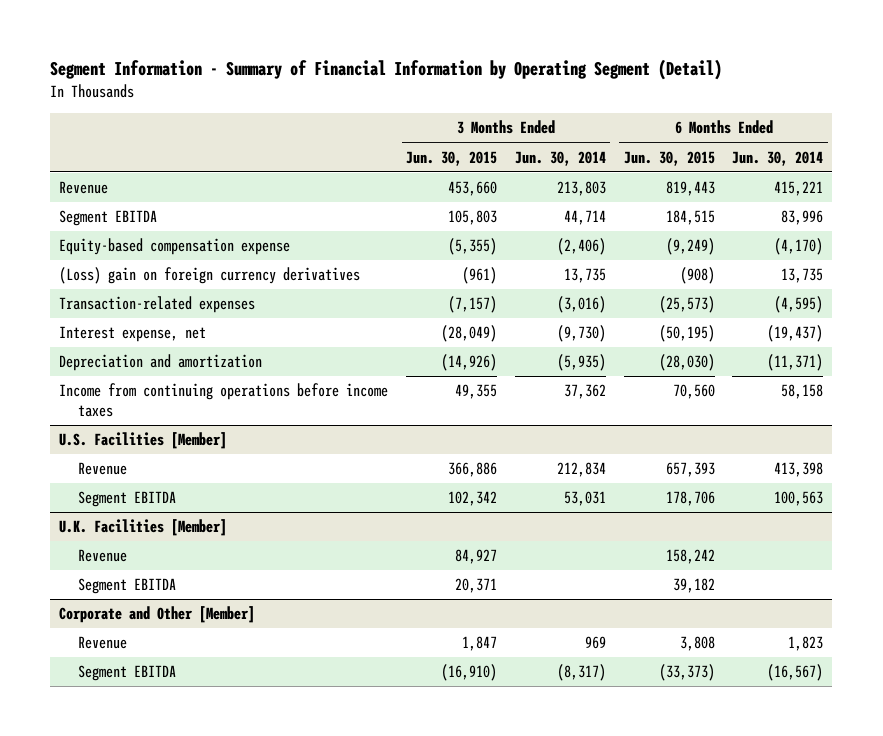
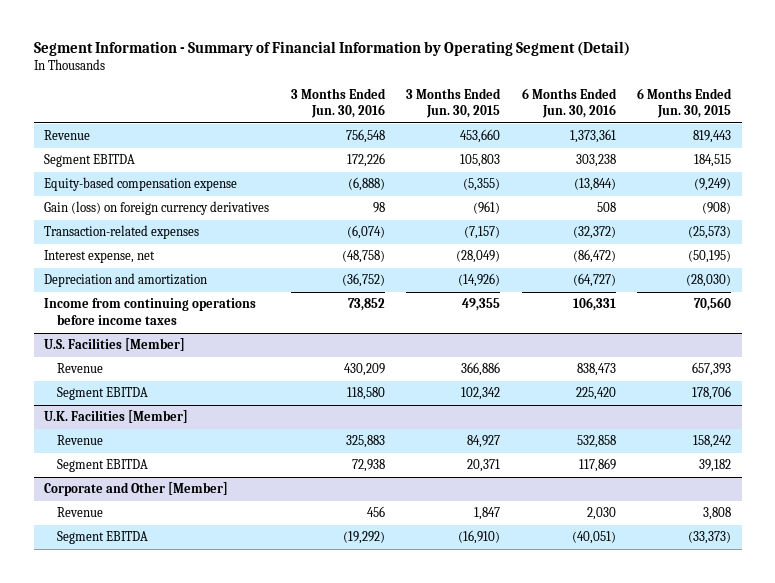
[514,150,606,166] Jun. 30, 2014 -> none
[732,150,824,166] Jun. 30, 2014 -> none
none -> [290,87,386,119] 3 Months Ended Jun. 30, 2016
none -> [521,87,617,119] 6 Months Ended Jun. 30, 2016
[59,267,361,285] (Loss) gain on foreign currency derivatives -> [44,201,270,216] Gain (loss) on foreign currency derivatives

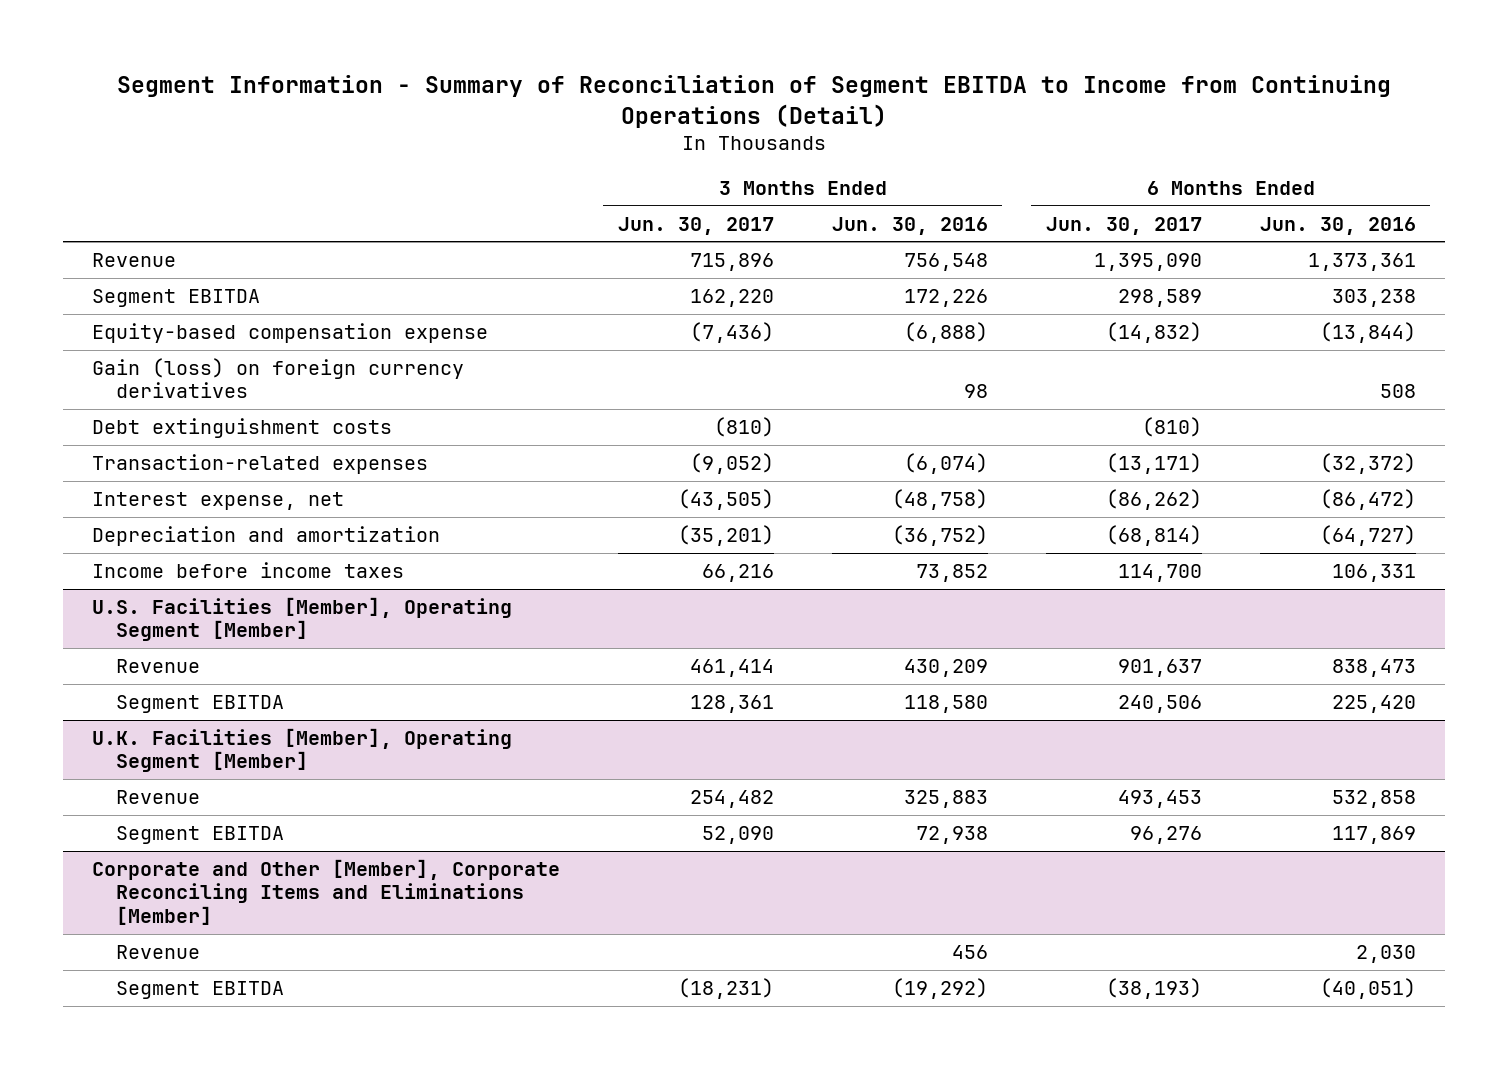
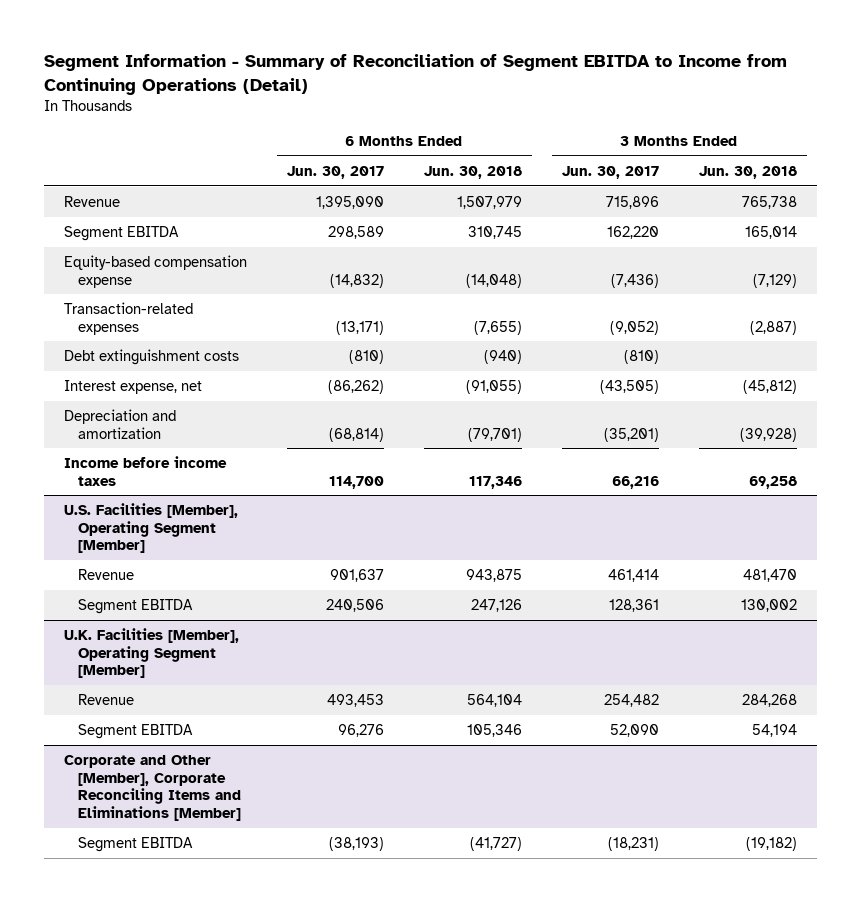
[831,216,988,235] Jun. 30, 2016 -> none
[1259,216,1416,235] Jun. 30, 2016 -> none
none -> [423,165,522,179] Jun. 30, 2018
none -> [698,165,797,179] Jun. 30, 2018
[91,358,464,399] Gain (loss) on foreign currency derivatives -> none
[91,418,392,439] Debt extinguishment costs -> [63,348,239,365] Debt extinguishment costs
[115,945,200,960] Revenue -> none

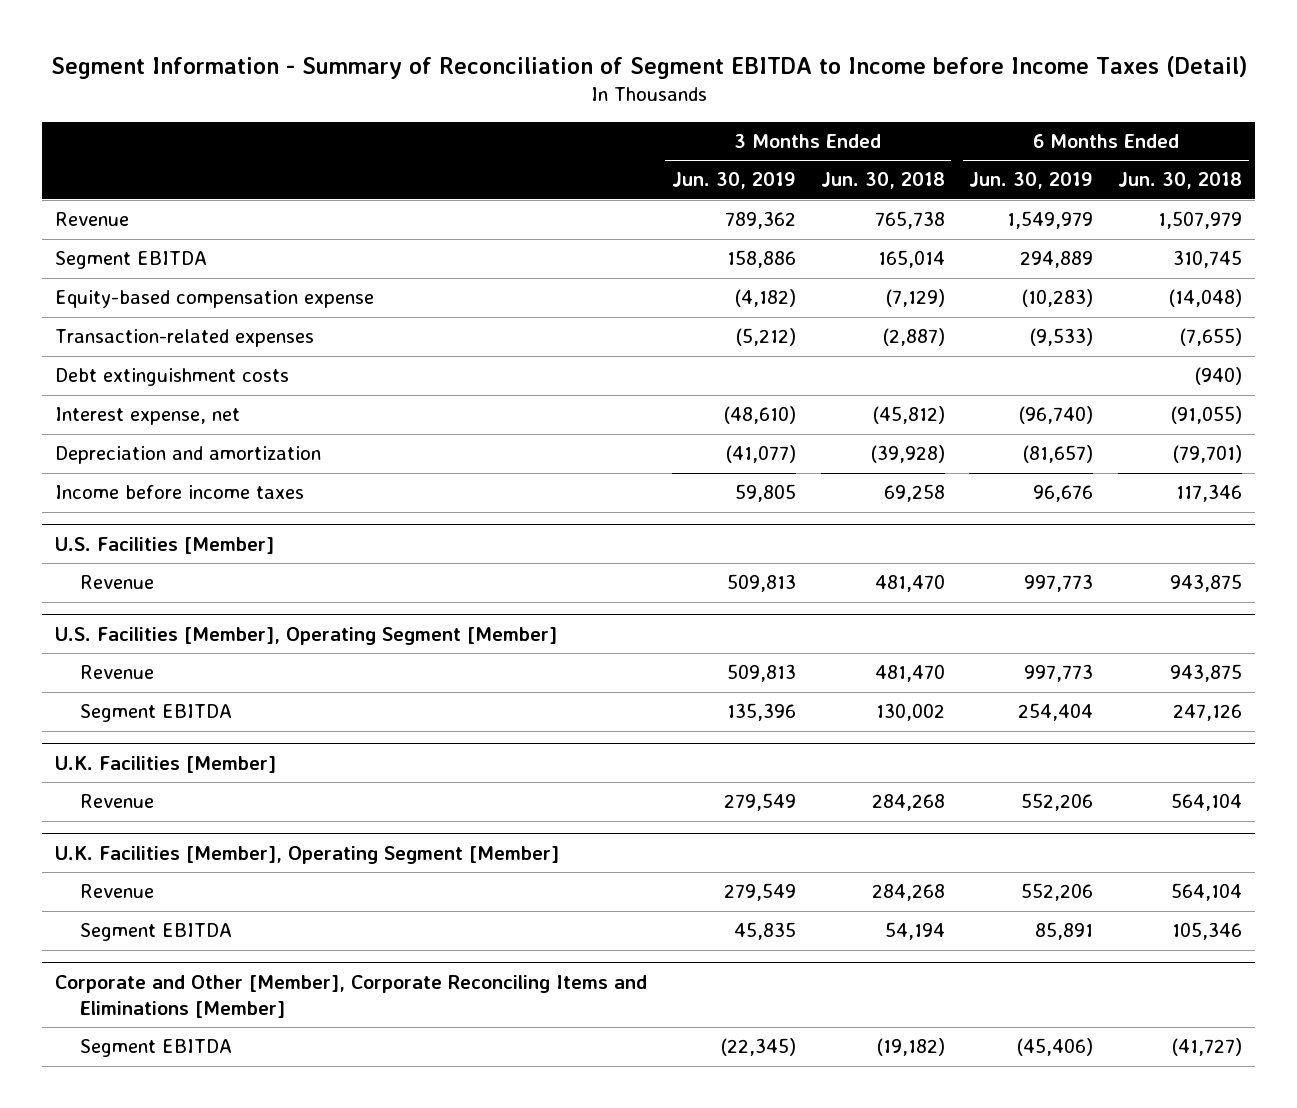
[43,54,787,95] Segment Information - Summary of Reconciliation of Segment EBITDA to Income from Continuing Operations (Detail) -> [50,55,1247,79] Segment Information - Summary of Reconciliation of Segment EBITDA to Income before Income Taxes (Detail)
[286,165,384,179] Jun. 30, 2017 -> none
[561,165,659,179] Jun. 30, 2017 -> none
none -> [671,172,796,190] Jun. 30, 2019
none -> [969,172,1094,190] Jun. 30, 2019
none -> [54,537,274,555] U.S. Facilities [Member]
none -> [80,575,155,590] Revenue
none -> [54,756,276,774] U.K. Facilities [Member]
none -> [80,794,155,809] Revenue

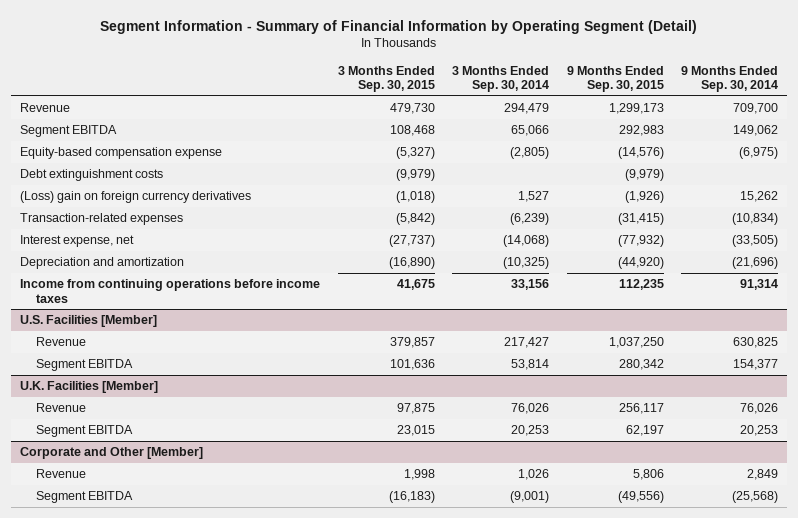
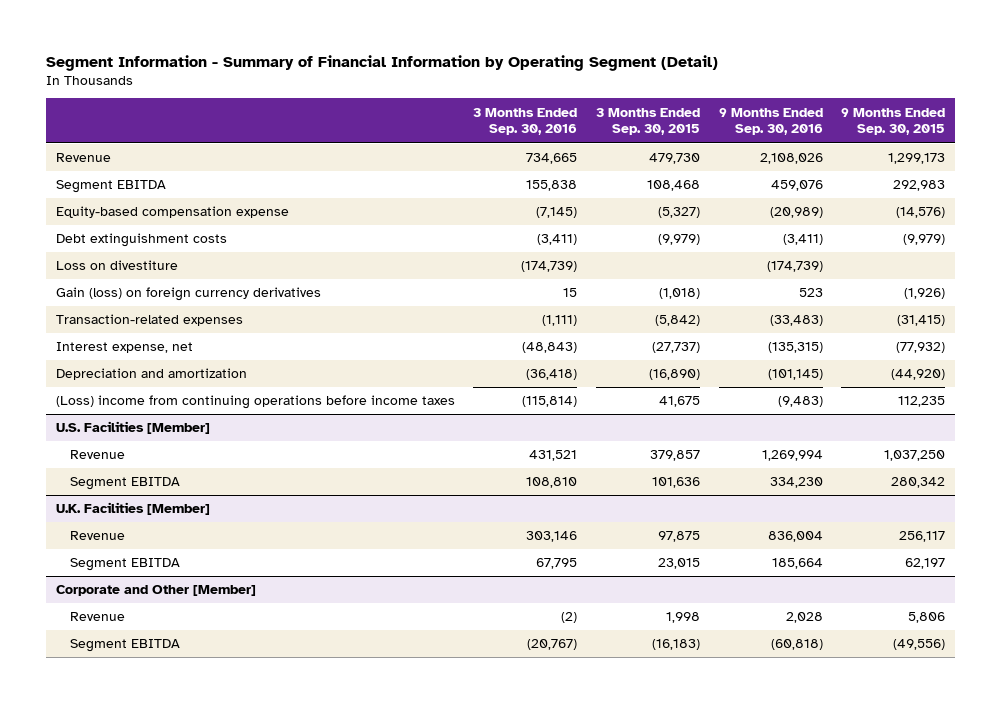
[452,65,550,93] 3 Months Ended Sep. 30, 2014 -> none
[681,65,779,93] 9 Months Ended Sep. 30, 2014 -> none
none -> [473,107,578,136] 3 Months Ended Sep. 30, 2016
none -> [718,107,823,136] 9 Months Ended Sep. 30, 2016
none -> [55,260,178,271] Loss on divestiture
[20,191,252,204] (Loss) gain on foreign currency derivatives -> [55,287,321,302] Gain (loss) on foreign currency derivatives
[20,279,321,303] Income from continuing operations before income taxes -> [55,395,455,410] (Loss) income from continuing operations before income taxes

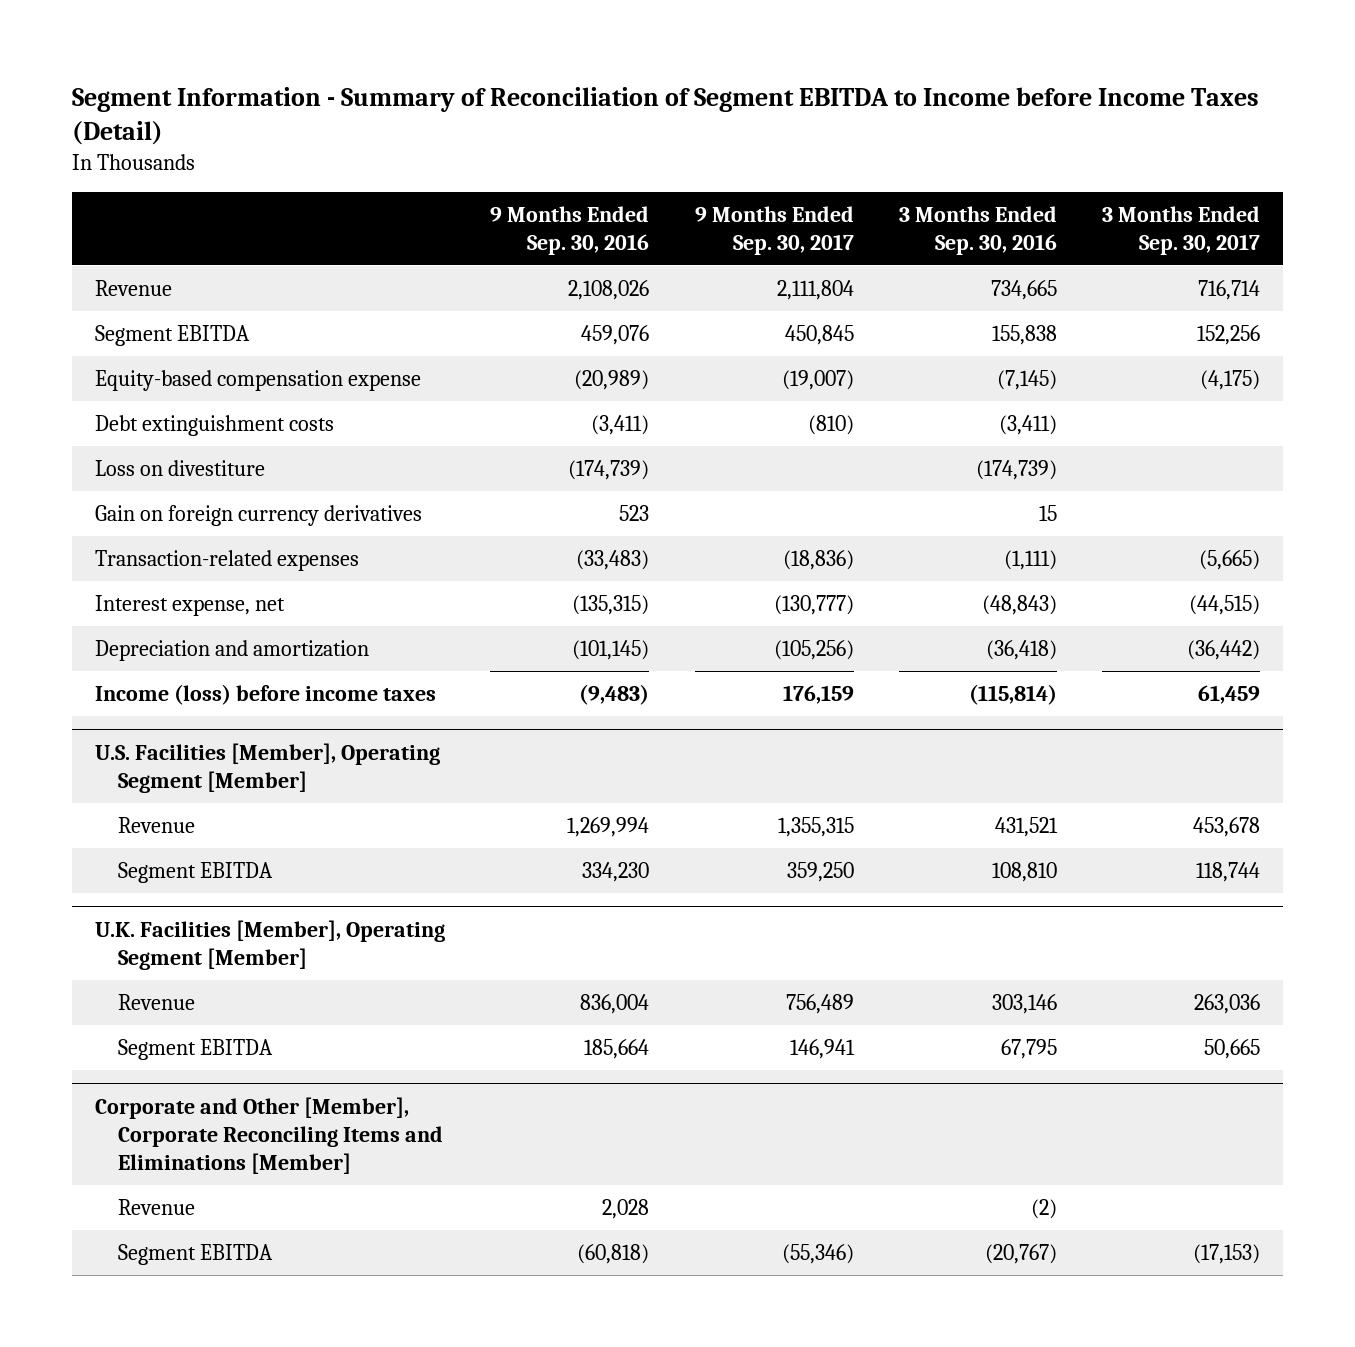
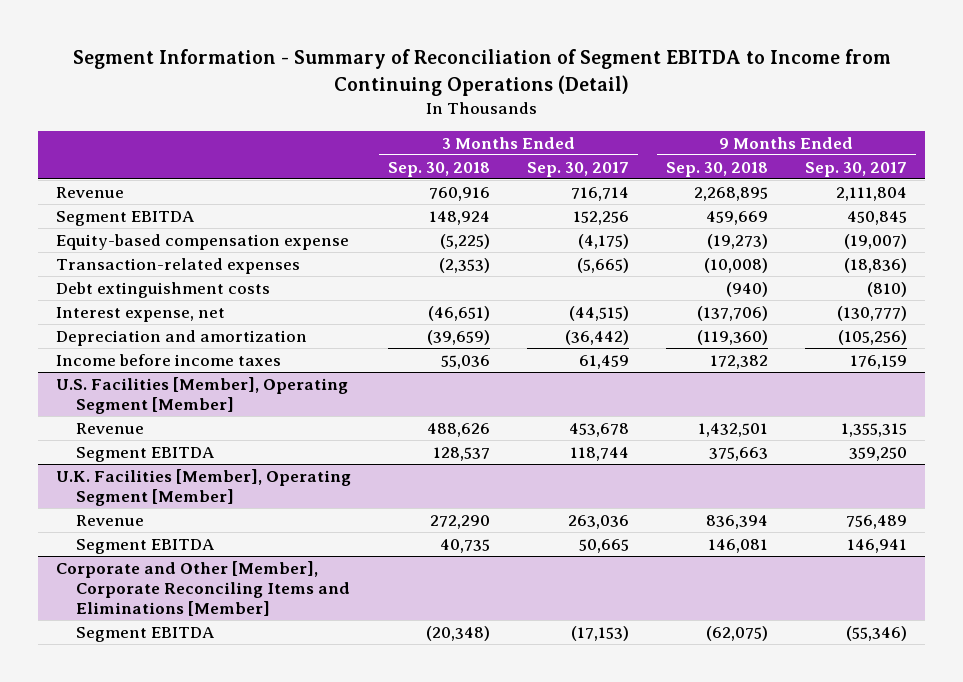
[71,87,1259,146] Segment Information - Summary of Reconciliation of Segment EBITDA to Income before Income Taxes (Detail) -> [72,49,891,96] Segment Information - Summary of Reconciliation of Segment EBITDA to Income from Continuing Operations (Detail)
[490,205,650,255] 9 Months Ended Sep. 30, 2016 -> none
[898,205,1057,255] 3 Months Ended Sep. 30, 2016 -> none
none -> [388,161,491,177] Sep. 30, 2018
none -> [665,161,768,177] Sep. 30, 2018
[94,459,265,476] Loss on divestiture -> none
[94,504,422,526] Gain on foreign currency derivatives -> none
[94,414,334,436] Debt extinguishment costs -> [56,281,271,298] Debt extinguishment costs
[94,683,436,705] Income (loss) before income taxes -> [56,353,282,366] Income before income taxes
[117,1198,195,1215] Revenue -> none

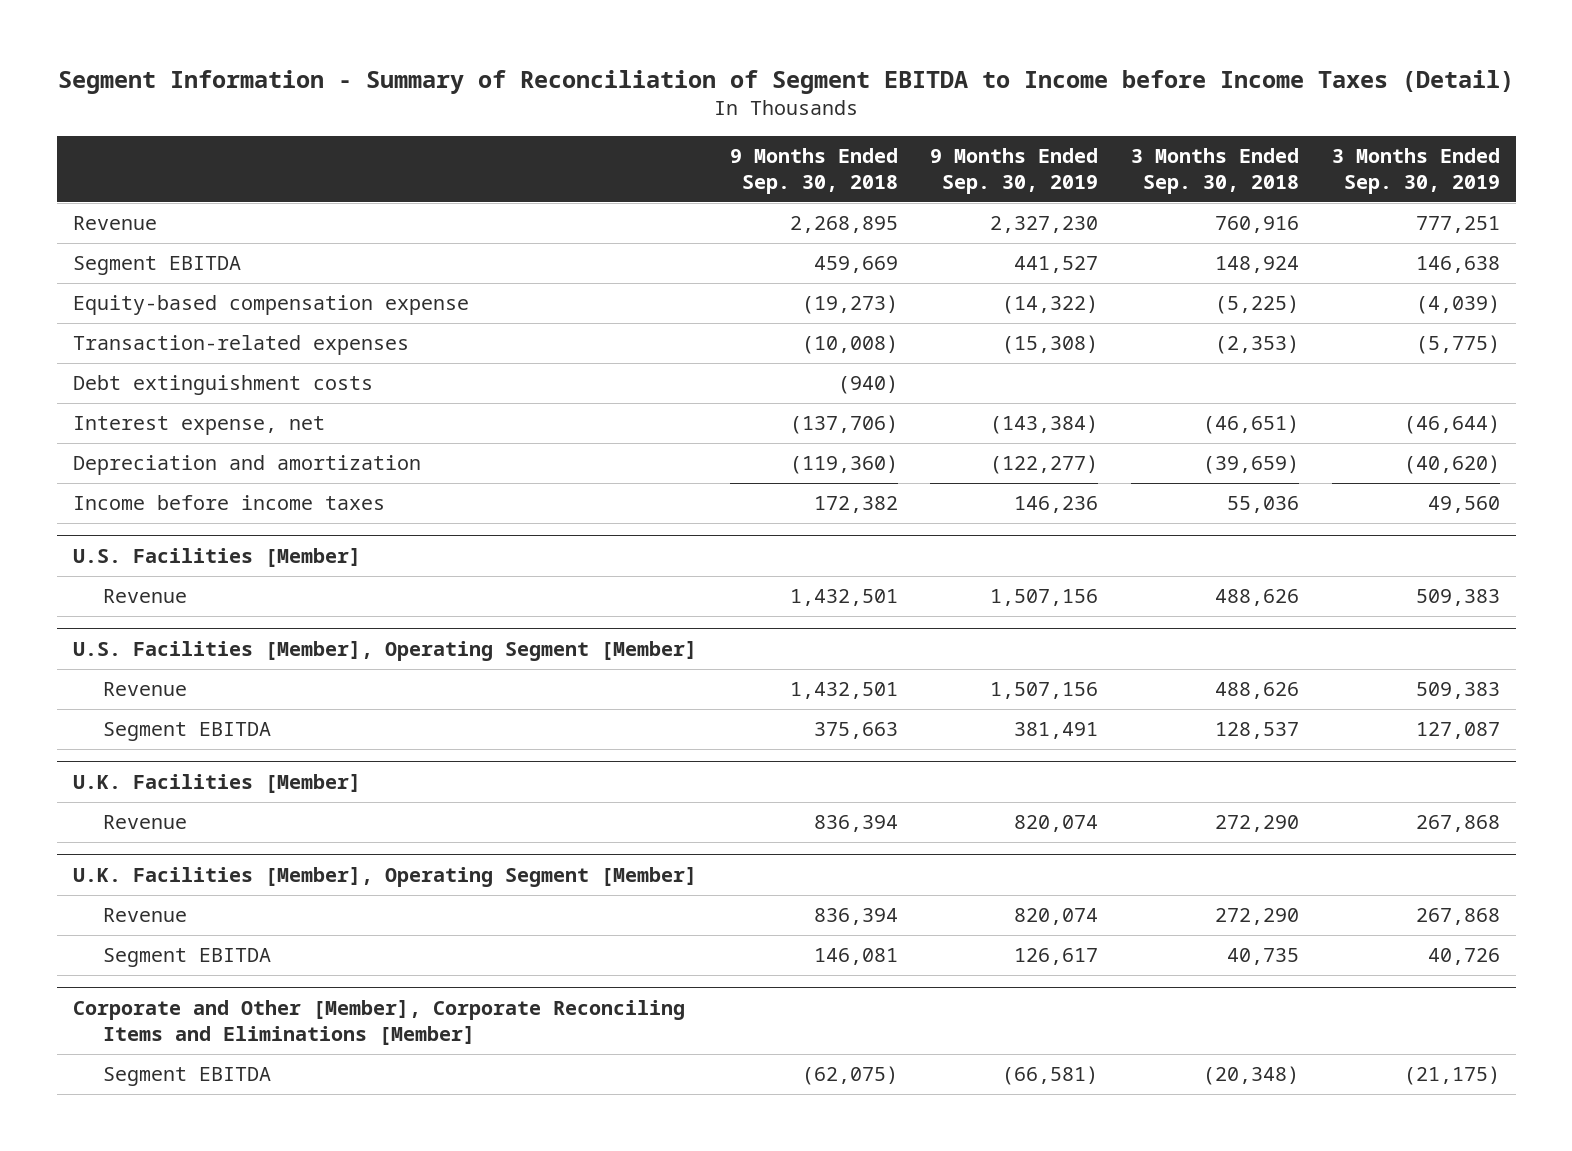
[72,49,891,96] Segment Information - Summary of Reconciliation of Segment EBITDA to Income from Continuing Operations (Detail) -> [58,70,1515,95] Segment Information - Summary of Reconciliation of Segment EBITDA to Income before Income Taxes (Detail)
[527,161,630,177] Sep. 30, 2017 -> none
[804,161,907,177] Sep. 30, 2017 -> none
none -> [930,148,1099,194] 9 Months Ended Sep. 30, 2019
none -> [1331,148,1500,194] 3 Months Ended Sep. 30, 2019
none -> [72,548,361,568] U.S. Facilities [Member]
none -> [103,589,188,604] Revenue
none -> [72,774,361,794] U.K. Facilities [Member]
none -> [103,815,188,830] Revenue

